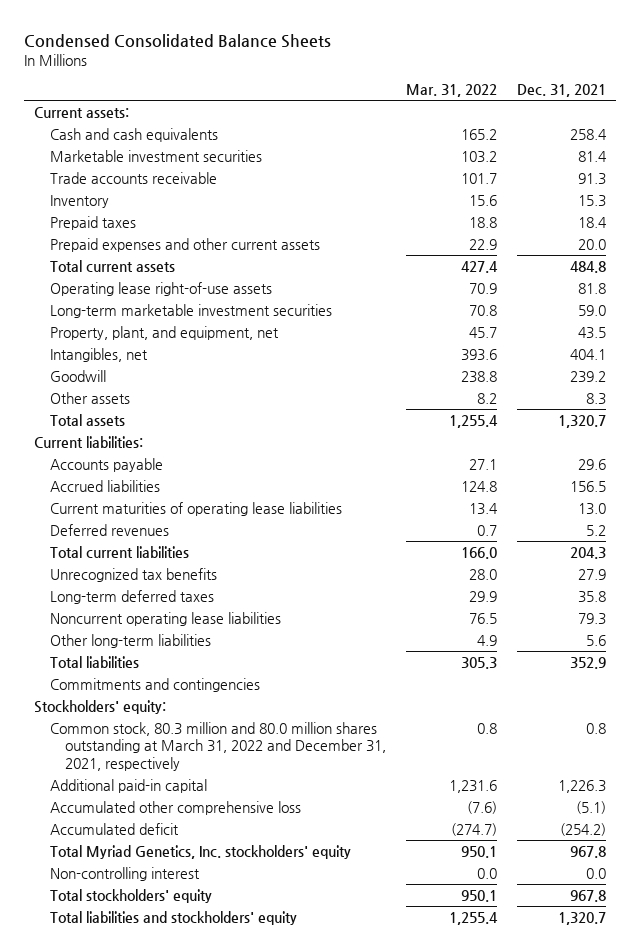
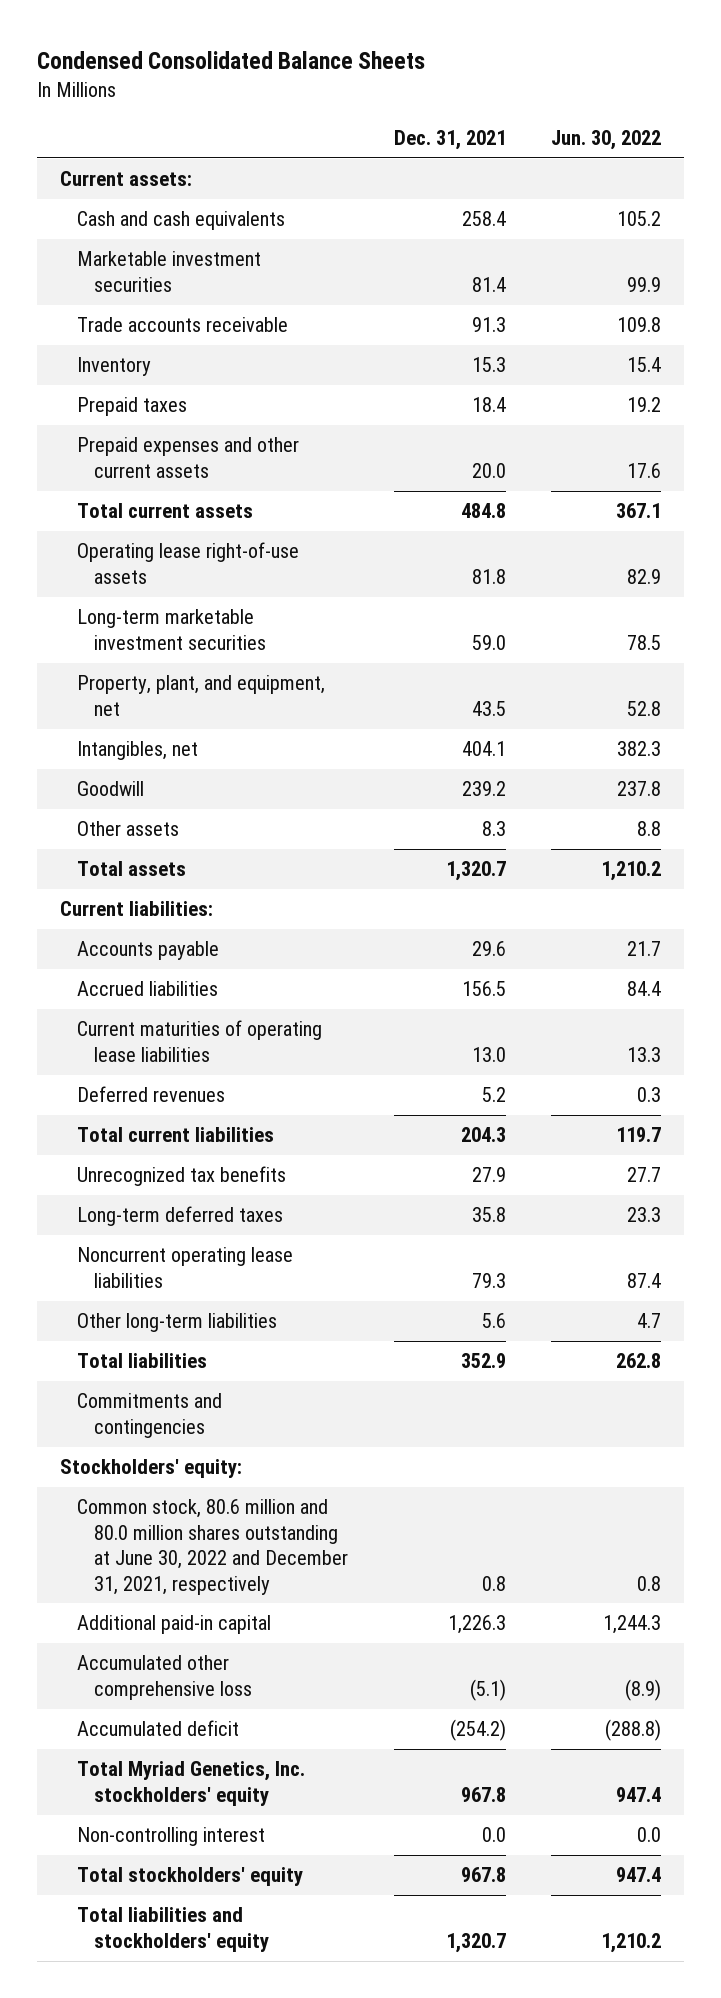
[406,84,498,98] Mar. 31, 2022 -> none
none -> [551,129,662,150] Jun. 30, 2022
[49,721,386,772] Common stock, 80.3 million and 80.0 million shares outstanding at March 31, 2022 and December 31, 2021, respectively -> [77,1499,349,1595] Common stock, 80.6 million and 80.0 million shares outstanding at June 30, 2022 and December 31, 2021, respectively

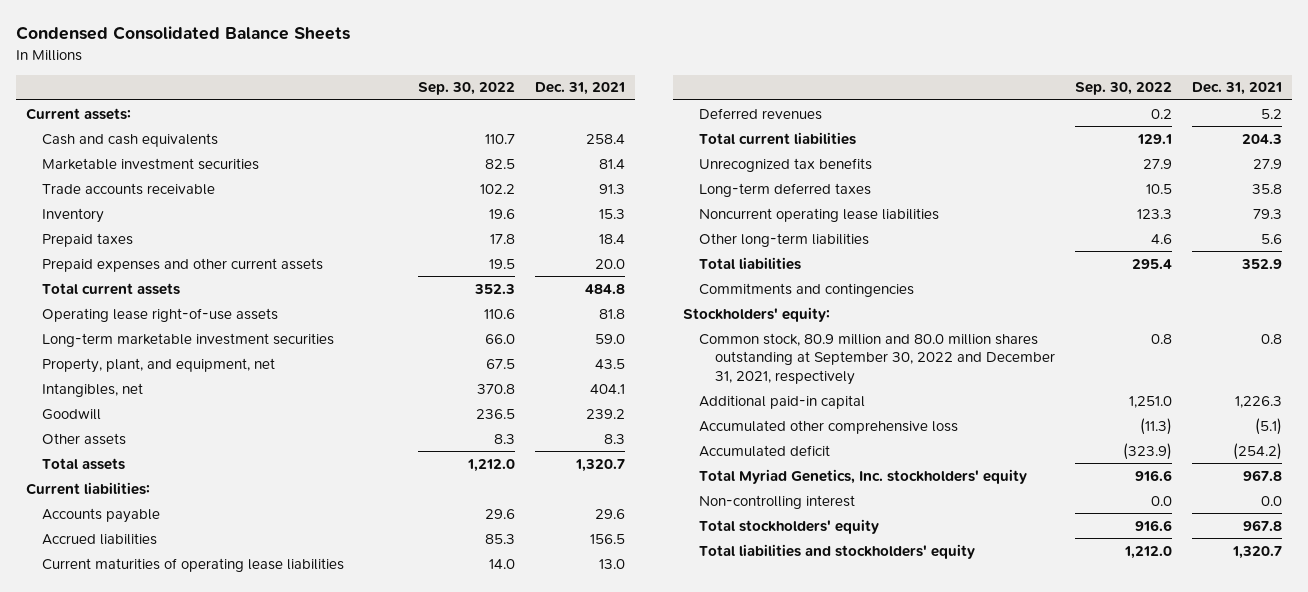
[551,129,662,150] Jun. 30, 2022 -> none
none -> [418,82,516,96] Sep. 30, 2022
[77,1499,349,1595] Common stock, 80.6 million and 80.0 million shares outstanding at June 30, 2022 and December 31, 2021, respectively -> [699,332,1056,386] Common stock, 80.9 million and 80.0 million shares outstanding at September 30, 2022 and December 31, 2021, respectively

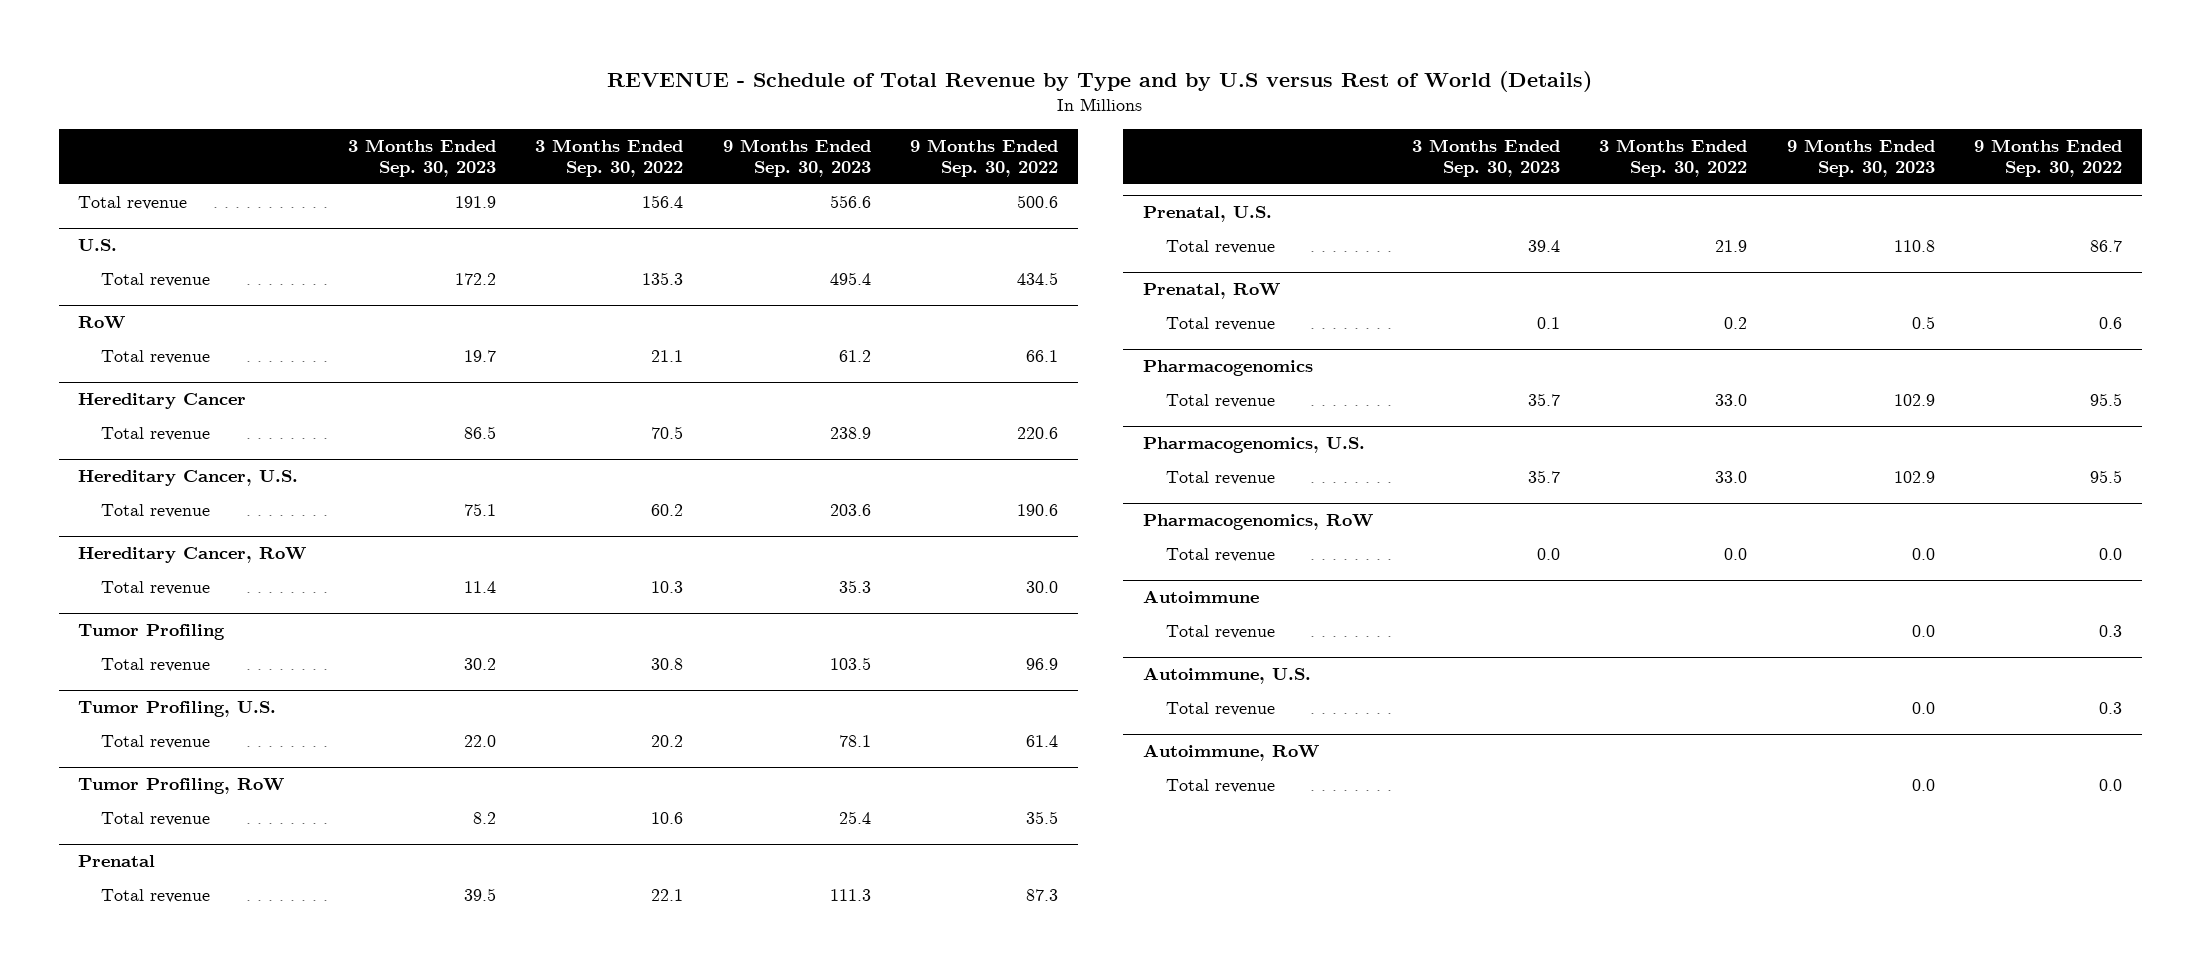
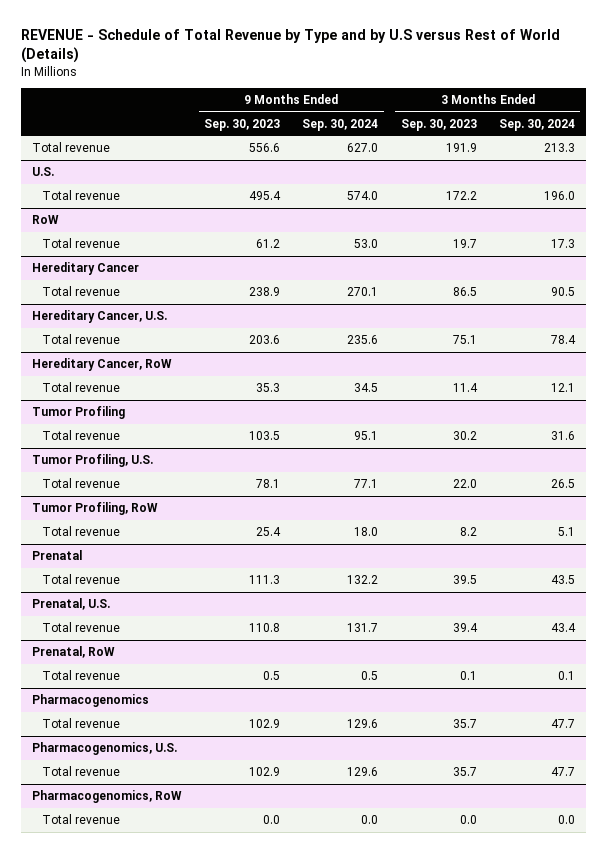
[535,139,684,178] 3 Months Ended Sep. 30, 2022 -> none
[909,139,1058,178] 9 Months Ended Sep. 30, 2022 -> none
none -> [302,118,379,131] Sep. 30, 2024
none -> [498,118,575,131] Sep. 30, 2024
[1142,590,1259,604] Autoimmune -> none
[1165,624,1275,639] Total revenue -> none
[1142,667,1311,685] Autoimmune, U.S. -> none
[1165,701,1275,716] Total revenue -> none
[1142,744,1319,762] Autoimmune, RoW -> none
[1165,778,1275,793] Total revenue -> none

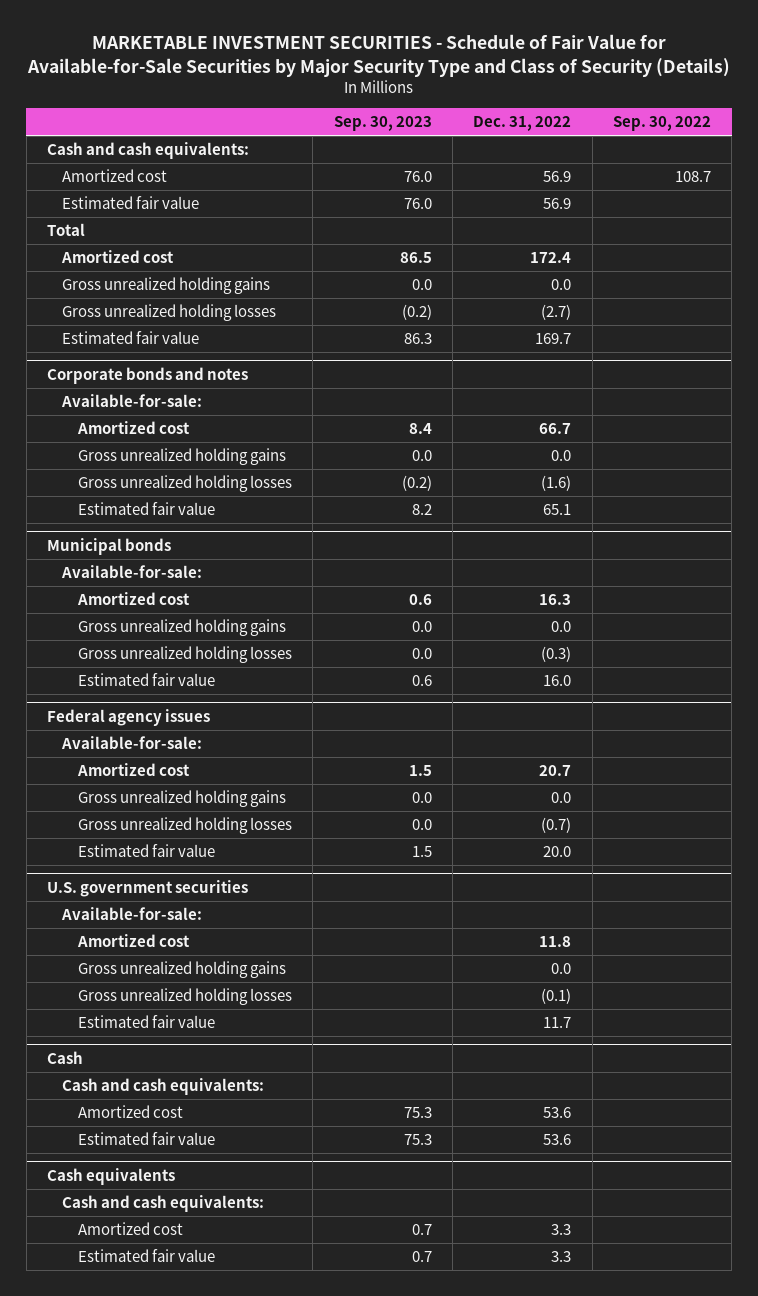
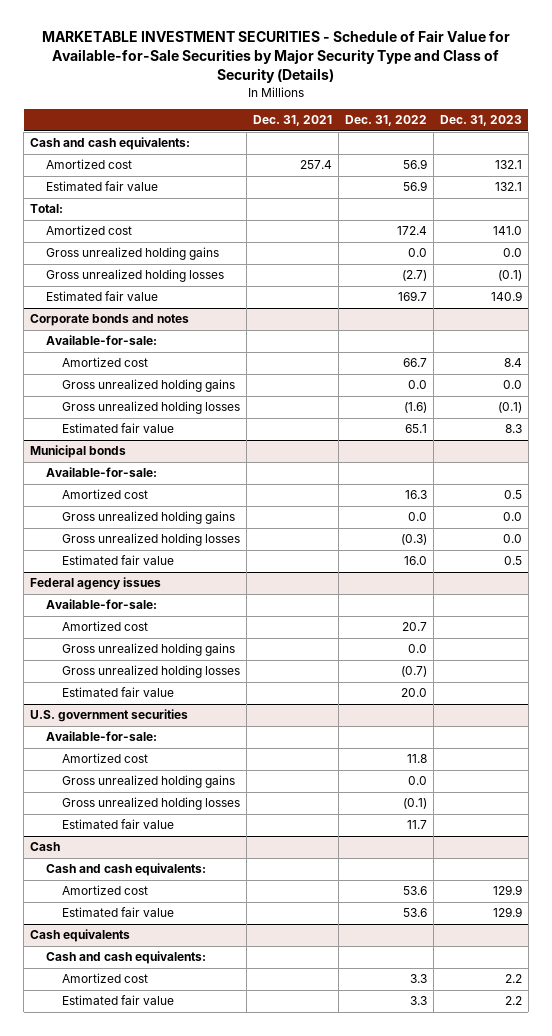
[333,116,432,132] Sep. 30, 2023 -> none
[613,116,712,132] Sep. 30, 2022 -> none
none -> [253,115,333,127] Dec. 31, 2021
none -> [439,115,522,127] Dec. 31, 2023
[46,223,85,237] Total -> [30,204,64,214] Total:

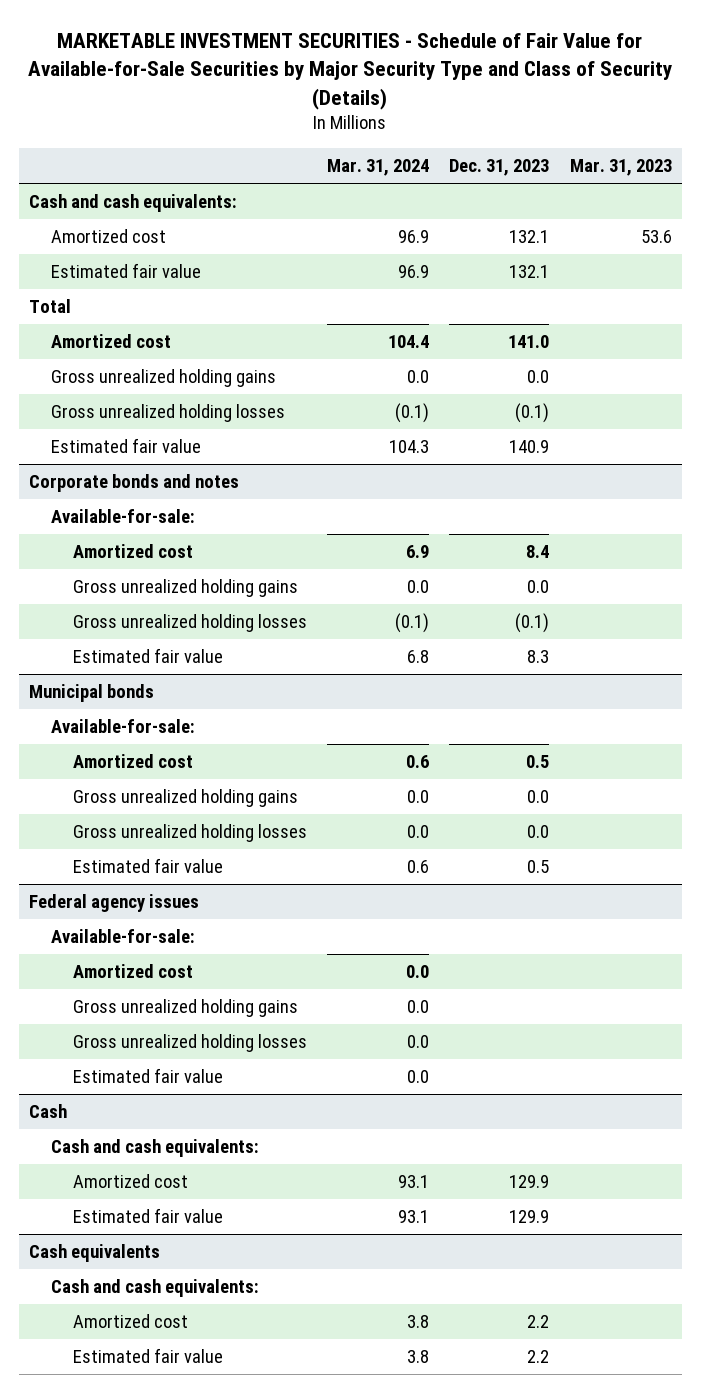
[253,115,333,127] Dec. 31, 2021 -> none
[345,115,428,127] Dec. 31, 2022 -> none
none -> [327,158,430,176] Mar. 31, 2024
none -> [569,158,672,176] Mar. 31, 2023
[30,204,64,214] Total: -> [29,299,72,314] Total
[30,709,189,723] U.S. government securities -> none
[46,731,158,742] Available-for-sale: -> none
[62,753,149,764] Amortized cost -> none
[62,775,236,789] Gross unrealized holding gains -> none
[62,797,241,811] Gross unrealized holding losses -> none
[62,819,175,830] Estimated fair value -> none

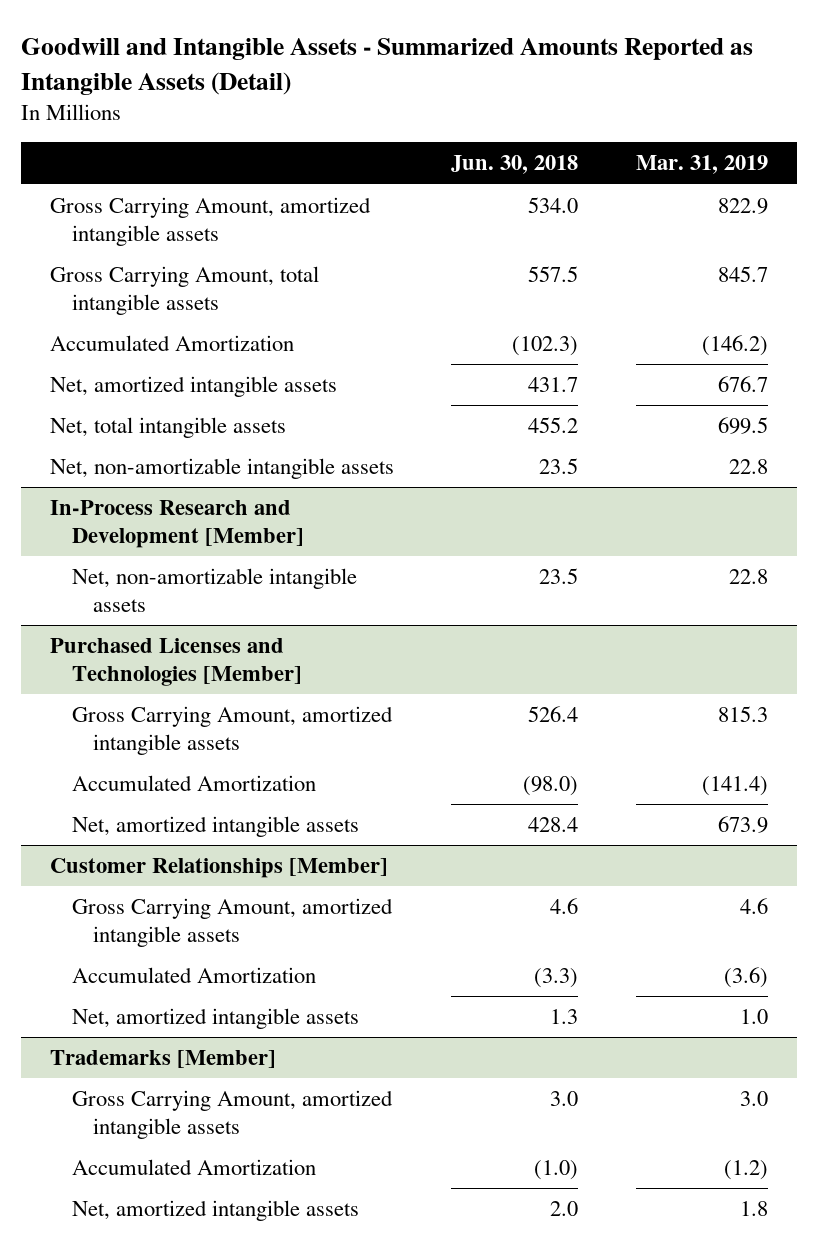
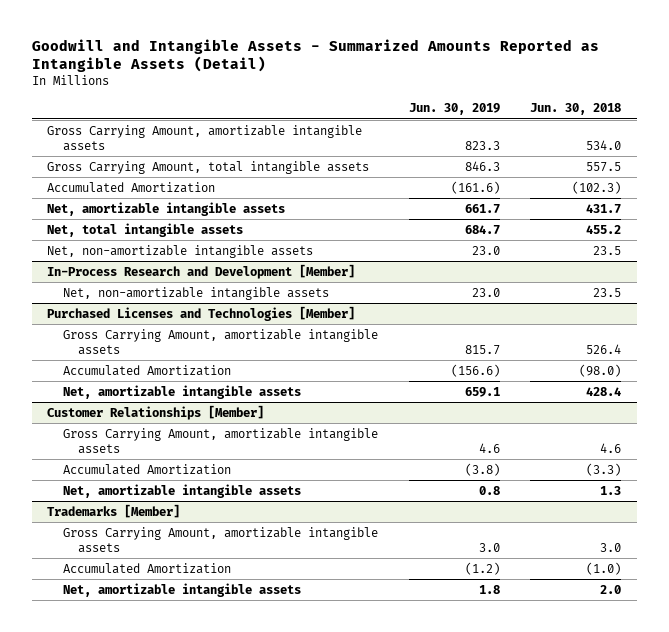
[636,155,769,175] Mar. 31, 2019 -> none
none -> [408,103,500,116] Jun. 30, 2019
[49,197,371,246] Gross Carrying Amount, amortized intangible assets -> [47,124,363,151] Gross Carrying Amount, amortizable intangible assets
[49,376,337,398] Net, amortized intangible assets -> [47,201,286,216] Net, amortizable intangible assets
[71,706,393,755] Gross Carrying Amount, amortized intangible assets -> [62,328,378,355] Gross Carrying Amount, amortizable intangible assets
[71,816,359,838] Net, amortized intangible assets -> [62,384,301,399] Net, amortizable intangible assets
[71,898,393,947] Gross Carrying Amount, amortized intangible assets -> [62,427,378,454] Gross Carrying Amount, amortizable intangible assets
[71,1008,359,1030] Net, amortized intangible assets -> [62,483,301,498] Net, amortizable intangible assets
[71,1090,393,1139] Gross Carrying Amount, amortized intangible assets -> [62,526,378,553] Gross Carrying Amount, amortizable intangible assets
[71,1200,359,1222] Net, amortized intangible assets -> [62,582,301,597] Net, amortizable intangible assets

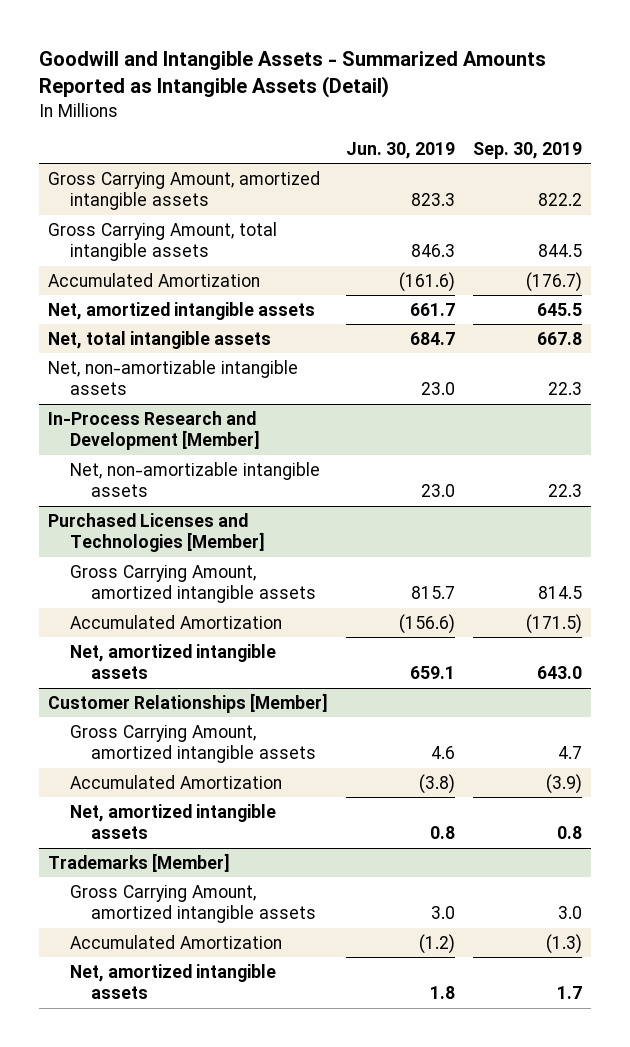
[530,103,622,116] Jun. 30, 2018 -> none
none -> [473,141,583,159] Sep. 30, 2019
[47,124,363,151] Gross Carrying Amount, amortizable intangible assets -> [47,170,320,211] Gross Carrying Amount, amortized intangible assets
[47,201,286,216] Net, amortizable intangible assets -> [47,301,315,320] Net, amortized intangible assets
[62,328,378,355] Gross Carrying Amount, amortizable intangible assets -> [69,564,317,604] Gross Carrying Amount, amortized intangible assets
[62,384,301,399] Net, amortizable intangible assets -> [69,643,276,680] Net, amortized intangible assets
[62,427,378,454] Gross Carrying Amount, amortizable intangible assets -> [69,724,317,764] Gross Carrying Amount, amortized intangible assets
[62,483,301,498] Net, amortizable intangible assets -> [69,803,276,840] Net, amortized intangible assets
[62,526,378,553] Gross Carrying Amount, amortizable intangible assets -> [69,884,317,924] Gross Carrying Amount, amortized intangible assets
[62,582,301,597] Net, amortizable intangible assets -> [69,963,276,1000] Net, amortized intangible assets

